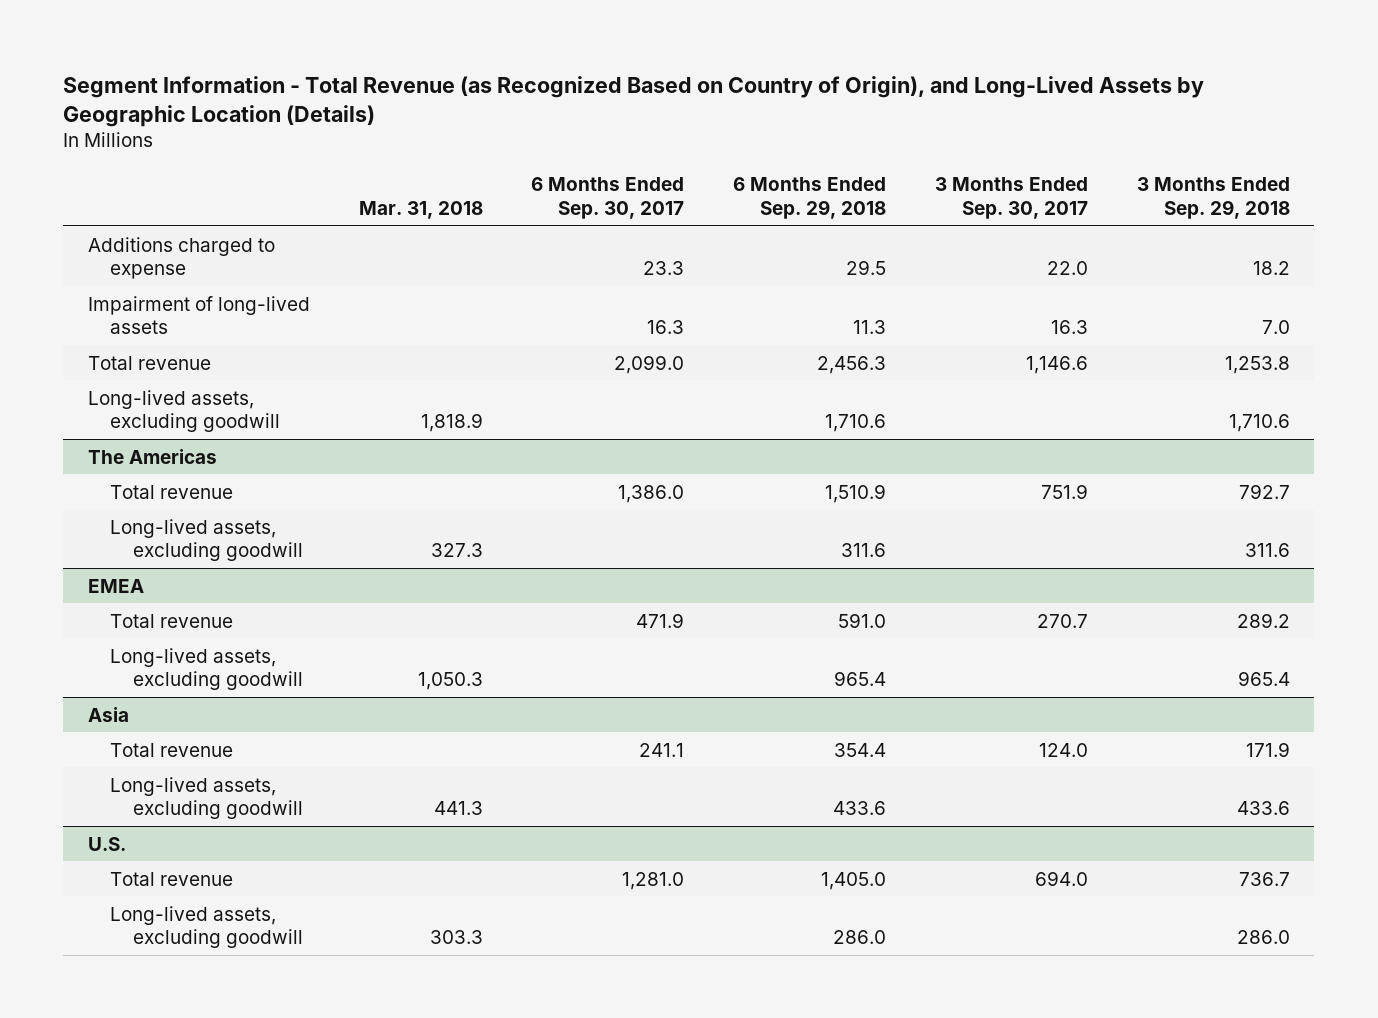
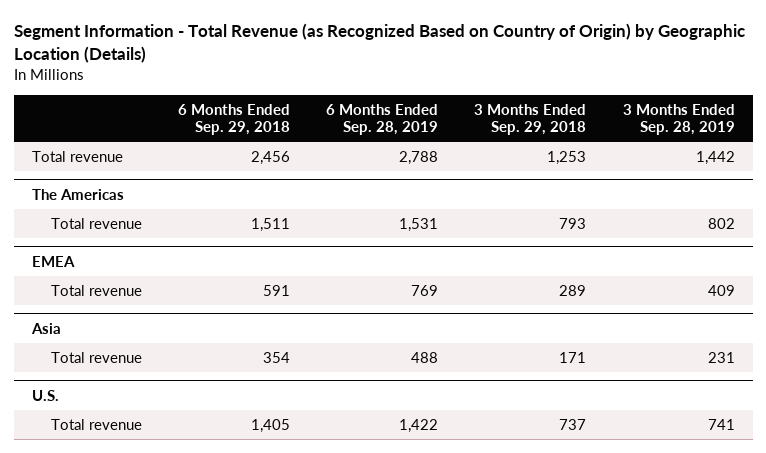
[63,75,1205,127] Segment Information - Total Revenue (as Recognized Based on Country of Origin), and Long-Lived Assets by Geographic Location (Details) -> [13,22,745,63] Segment Information - Total Revenue (as Recognized Based on Country of Origin) by Geographic Location (Details)
[358,200,483,219] Mar. 31, 2018 -> none
[531,176,685,219] 6 Months Ended Sep. 30, 2017 -> none
[935,176,1089,219] 3 Months Ended Sep. 30, 2017 -> none
none -> [326,103,439,136] 6 Months Ended Sep. 28, 2019
none -> [622,103,735,136] 3 Months Ended Sep. 28, 2019
[87,236,275,280] Additions charged to expense -> none
[87,295,310,335] Impairment of long-lived assets -> none
[87,389,281,433] Long-lived assets, excluding goodwill -> none
[817,355,887,374] 2,456.3 -> [250,150,290,165] 2,456
[1225,355,1291,374] 1,253.8 -> [547,150,587,165] 1,253
[110,518,303,562] Long-lived assets, excluding goodwill -> none
[825,483,887,503] 1,510.9 -> [250,217,290,232] 1,511
[1239,483,1291,499] 792.7 -> [559,217,587,229] 793
[110,647,303,691] Long-lived assets, excluding goodwill -> none
[838,612,887,628] 591.0 -> [262,284,290,296] 591
[1237,612,1291,628] 289.2 -> [559,284,587,296] 289
[110,776,303,820] Long-lived assets, excluding goodwill -> none
[834,742,887,757] 354.4 -> [262,351,290,363] 354
[1246,741,1291,757] 171.9 -> [559,351,587,363] 171
[110,905,303,949] Long-lived assets, excluding goodwill -> none
[821,871,887,890] 1,405.0 -> [250,418,290,433] 1,405
[1239,871,1291,886] 736.7 -> [559,418,587,430] 737

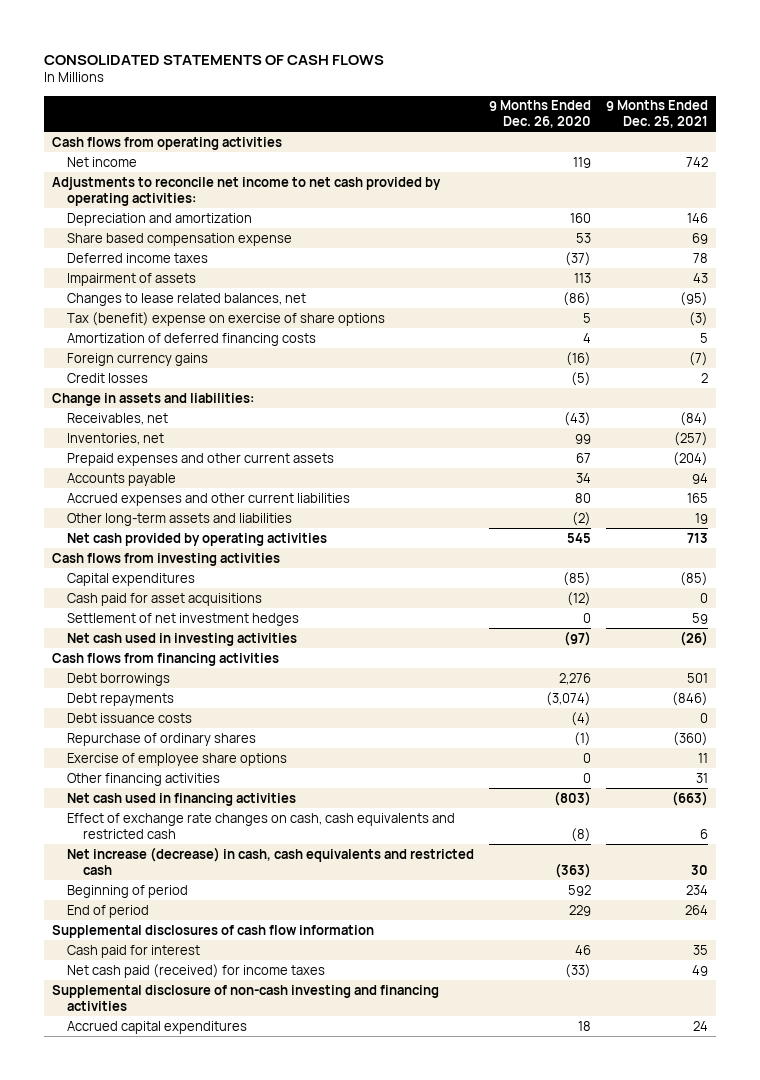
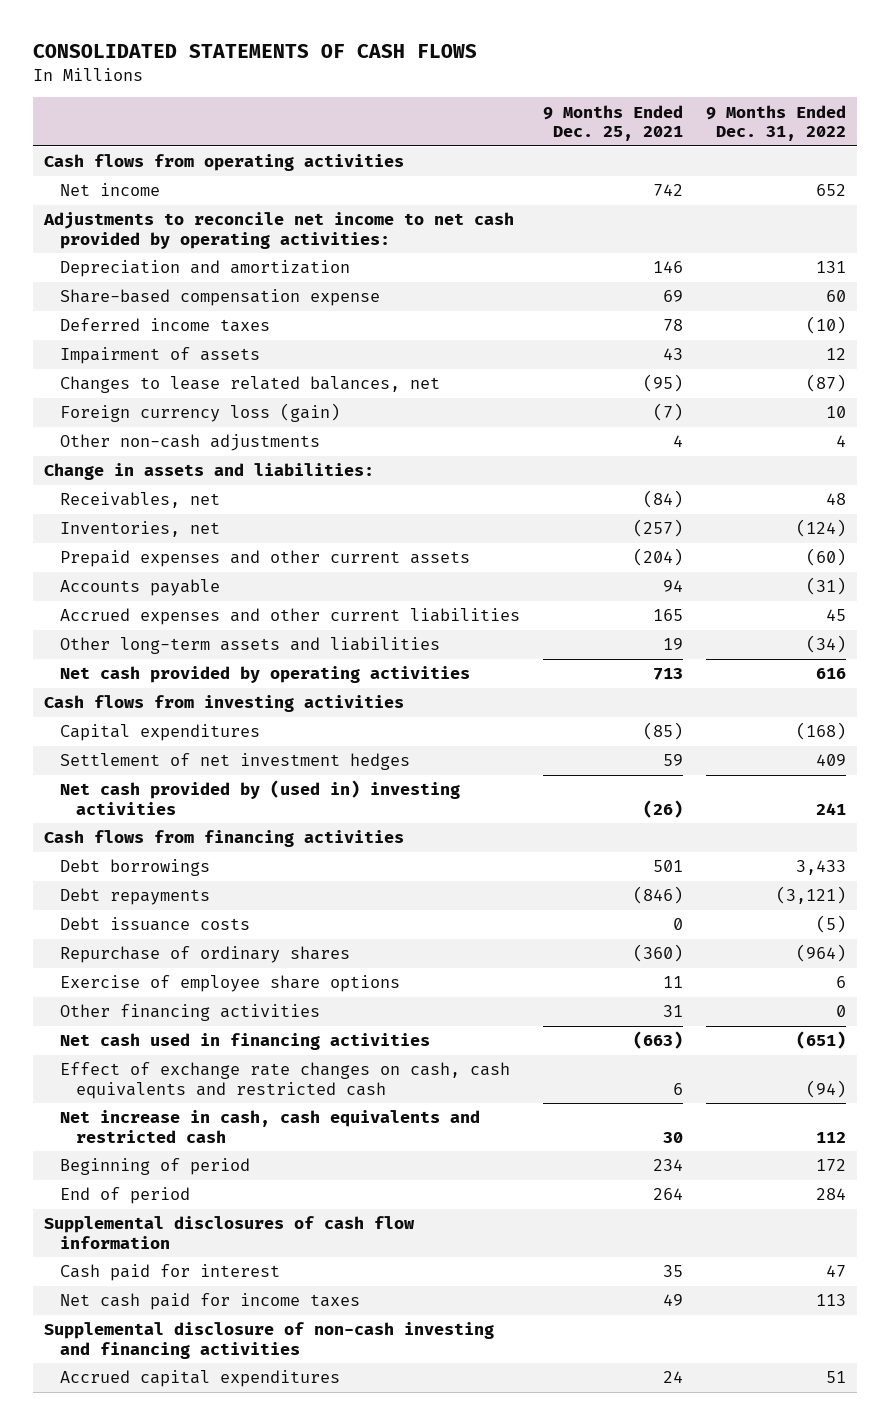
[489,100,592,129] 9 Months Ended Dec. 26, 2020 -> none
none -> [705,104,846,142] 9 Months Ended Dec. 31, 2022
[67,232,293,246] Share based compensation expense -> [60,289,381,307] Share-based compensation expense
[67,311,386,326] Tax (benefit) expense on exercise of share options -> none
[67,332,317,346] Amortization of deferred financing costs -> none
[67,372,149,383] Credit losses -> none
[67,352,209,366] Foreign currency gains -> [60,403,341,423] Foreign currency loss (gain)
none -> [60,434,321,452] Other non-cash adjustments
[67,592,263,606] Cash paid for asset acquisitions -> none
[67,632,298,646] Net cash used in investing activities -> [60,780,461,815] Net cash provided by (used in) investing activities
[67,846,475,875] Net increase (decrease) in cash, cash equivalents and restricted cash -> [60,1110,481,1143] Net increase in cash, cash equivalents and restricted cash
[67,963,326,978] Net cash paid (received) for income taxes -> [60,1293,361,1311] Net cash paid for income taxes

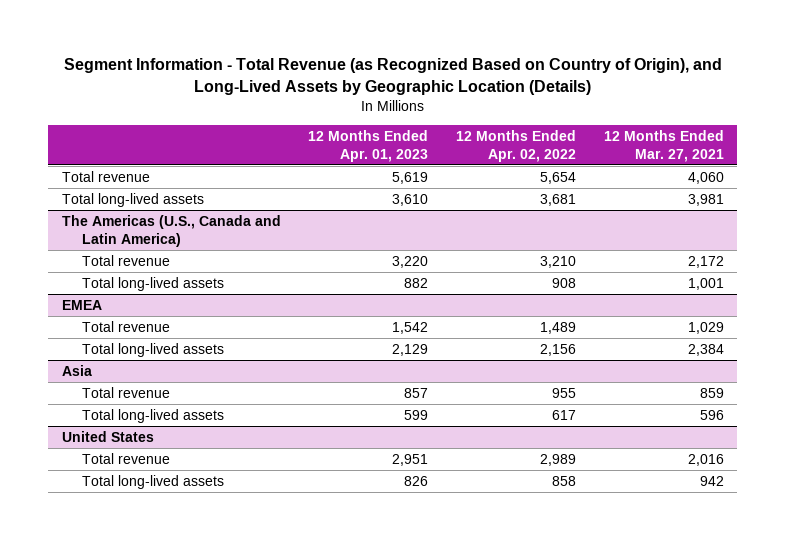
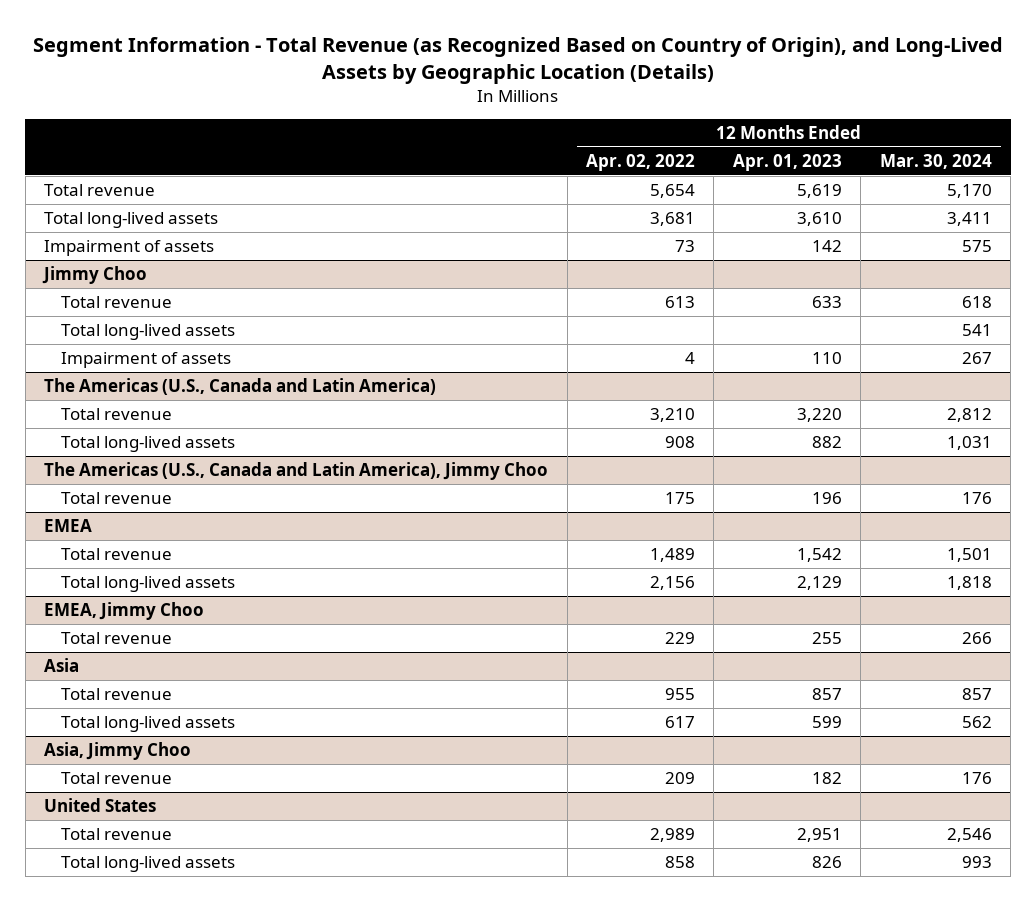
[603,129,724,162] 12 Months Ended Mar. 27, 2021 -> none
none -> [879,154,992,170] Mar. 30, 2024
none -> [44,240,215,257] Impairment of assets
none -> [42,266,148,285] Jimmy Choo
none -> [60,296,172,309] Total revenue
none -> [60,324,235,341] Total long-lived assets
none -> [60,352,231,369] Impairment of assets
none -> [44,462,549,481] The Americas (U.S., Canada and Latin America), Jimmy Choo
none -> [60,492,172,505] Total revenue
none -> [44,602,205,621] EMEA, Jimmy Choo
none -> [60,632,172,645] Total revenue
none -> [44,742,192,761] Asia, Jimmy Choo
none -> [60,772,172,785] Total revenue

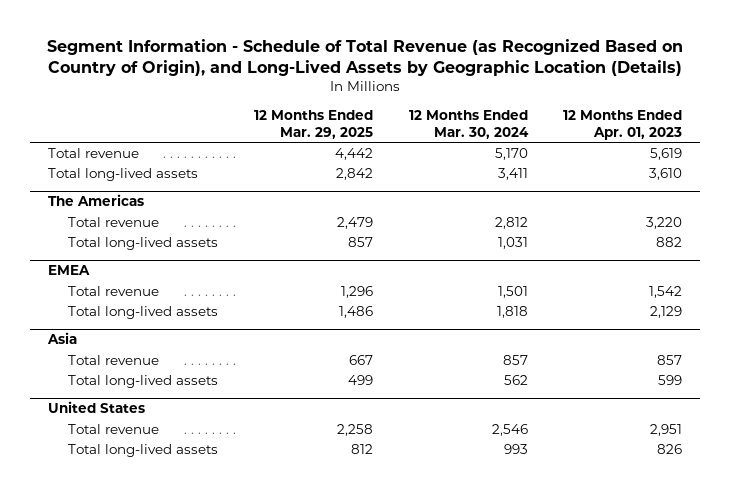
[32,36,1003,84] Segment Information - Total Revenue (as Recognized Based on Country of Origin), and Long-Lived Assets by Geographic Location (Details) -> [47,38,684,76] Segment Information - Schedule of Total Revenue (as Recognized Based on Country of Origin), and Long-Lived Assets by Geographic Location (Details)
[586,154,696,172] Apr. 02, 2022 -> none
none -> [254,110,374,139] 12 Months Ended Mar. 29, 2025
[44,240,215,257] Impairment of assets -> none
[42,266,148,285] Jimmy Choo -> none
[60,296,172,309] Total revenue -> none
[60,324,235,341] Total long-lived assets -> none
[60,352,231,369] Impairment of assets -> none
[44,378,437,396] The Americas (U.S., Canada and Latin America) -> [48,194,145,207] The Americas
[44,462,549,481] The Americas (U.S., Canada and Latin America), Jimmy Choo -> none
[60,492,172,505] Total revenue -> none
[44,602,205,621] EMEA, Jimmy Choo -> none
[60,632,172,645] Total revenue -> none
[44,742,192,761] Asia, Jimmy Choo -> none
[60,772,172,785] Total revenue -> none

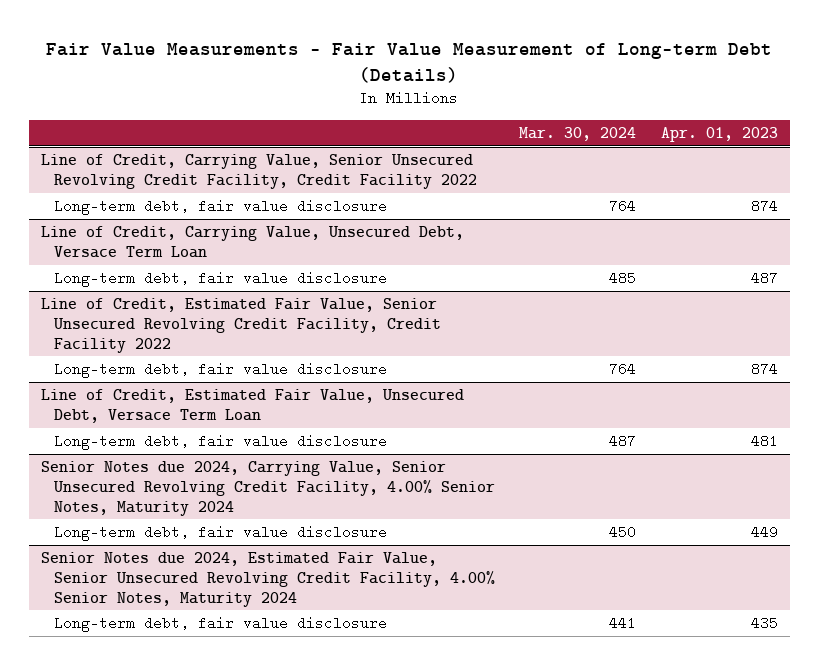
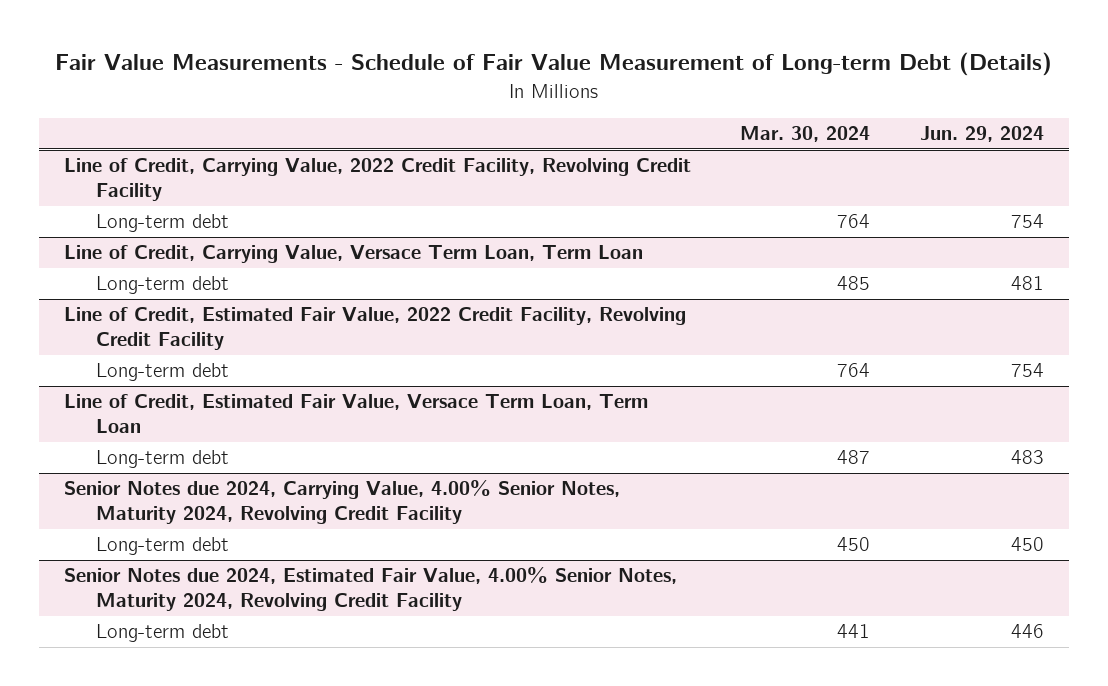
[46,42,773,83] Fair Value Measurements - Fair Value Measurement of Long-term Debt (Details) -> [54,52,1052,77] Fair Value Measurements - Schedule of Fair Value Measurement of Long-term Debt (Details)
[660,127,778,143] Apr. 01, 2023 -> none
none -> [919,126,1044,143] Jun. 29, 2024
[40,154,477,189] Line of Credit, Carrying Value, Senior Unsecured Revolving Credit Facility, Credit Facility 2022 -> [63,158,691,202] Line of Credit, Carrying Value, 2022 Credit Facility, Revolving Credit Facility
[53,199,387,216] Long-term debt, fair value disclosure -> [96,214,230,233] Long-term debt
[40,226,464,258] Line of Credit, Carrying Value, Unsecured Debt, Versace Term Loan -> [63,245,643,264] Line of Credit, Carrying Value, Versace Term Loan, Term Loan
[53,271,387,288] Long-term debt, fair value disclosure -> [96,276,230,295] Long-term debt
[40,298,441,353] Line of Credit, Estimated Fair Value, Senior Unsecured Revolving Credit Facility, Credit Facility 2022 -> [63,307,686,351] Line of Credit, Estimated Fair Value, 2022 Credit Facility, Revolving Credit Facility
[53,362,387,379] Long-term debt, fair value disclosure -> [96,363,230,382] Long-term debt
[40,389,464,423] Line of Credit, Estimated Fair Value, Unsecured Debt, Versace Term Loan -> [63,394,648,434] Line of Credit, Estimated Fair Value, Versace Term Loan, Term Loan
[53,434,387,451] Long-term debt, fair value disclosure -> [96,450,230,469] Long-term debt
[40,461,495,516] Senior Notes due 2024, Carrying Value, Senior Unsecured Revolving Credit Facility, 4.00% Senior Notes, Maturity 2024 -> [63,480,620,525] Senior Notes due 2024, Carrying Value, 4.00% Senior Notes, Maturity 2024, Revolving Credit Facility
[53,525,387,542] Long-term debt, fair value disclosure -> [96,537,230,556] Long-term debt
[40,552,495,607] Senior Notes due 2024, Estimated Fair Value, Senior Unsecured Revolving Credit Facility, 4.00% Senior Notes, Maturity 2024 -> [63,567,677,612] Senior Notes due 2024, Estimated Fair Value, 4.00% Senior Notes, Maturity 2024, Revolving Credit Facility
[53,616,387,633] Long-term debt, fair value disclosure -> [96,624,230,643] Long-term debt

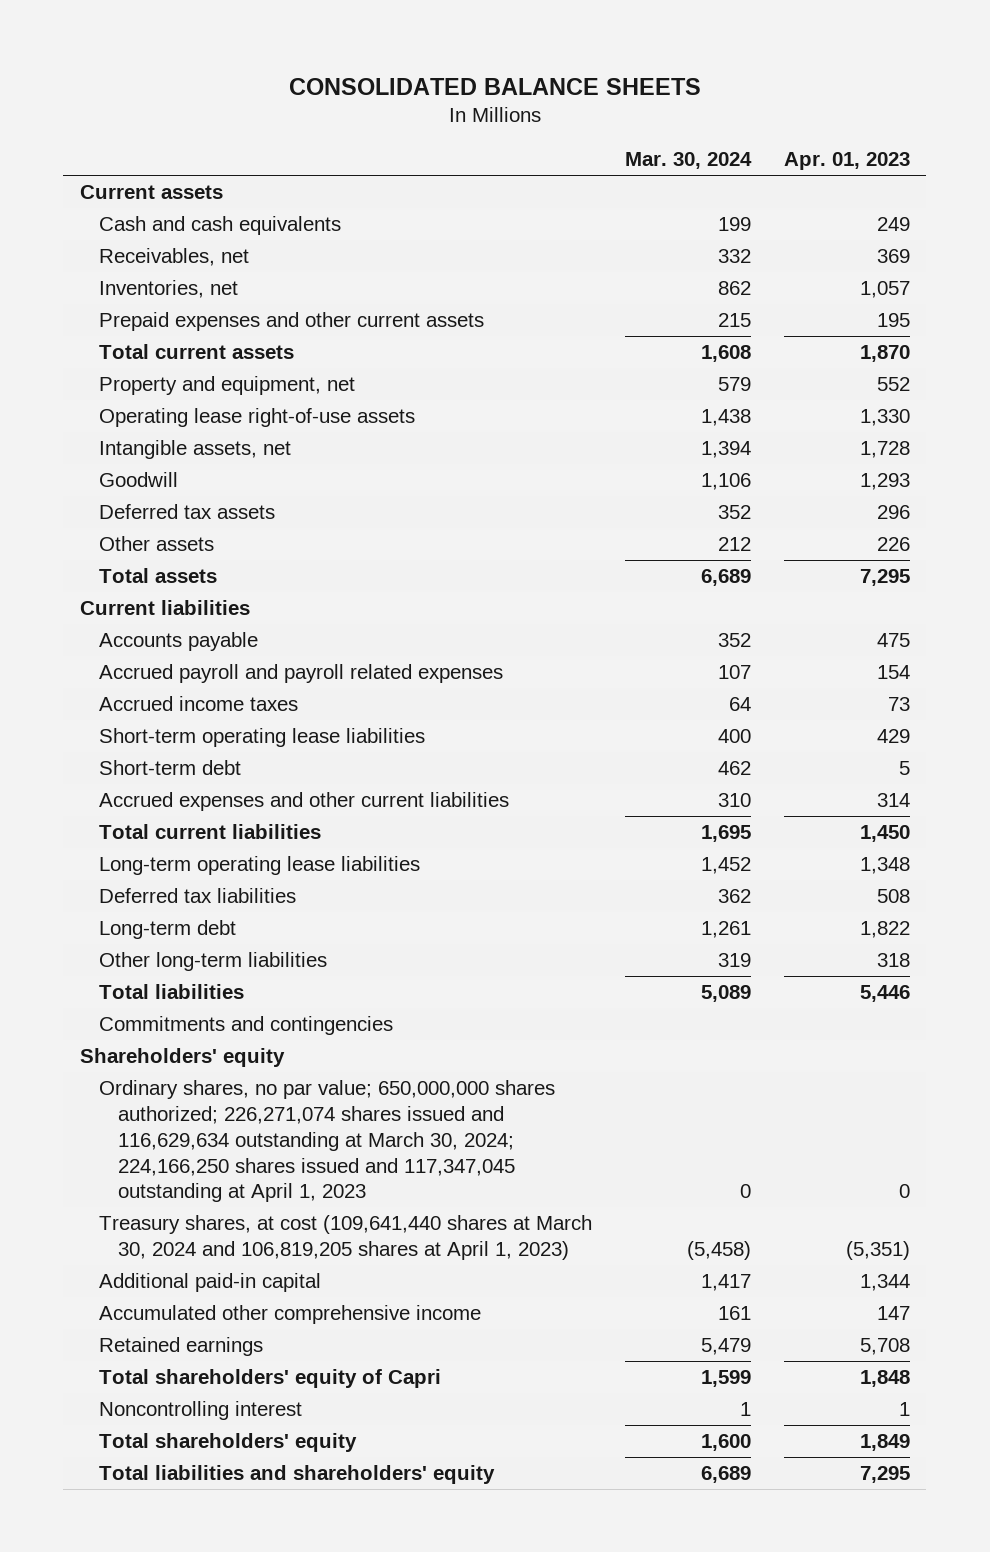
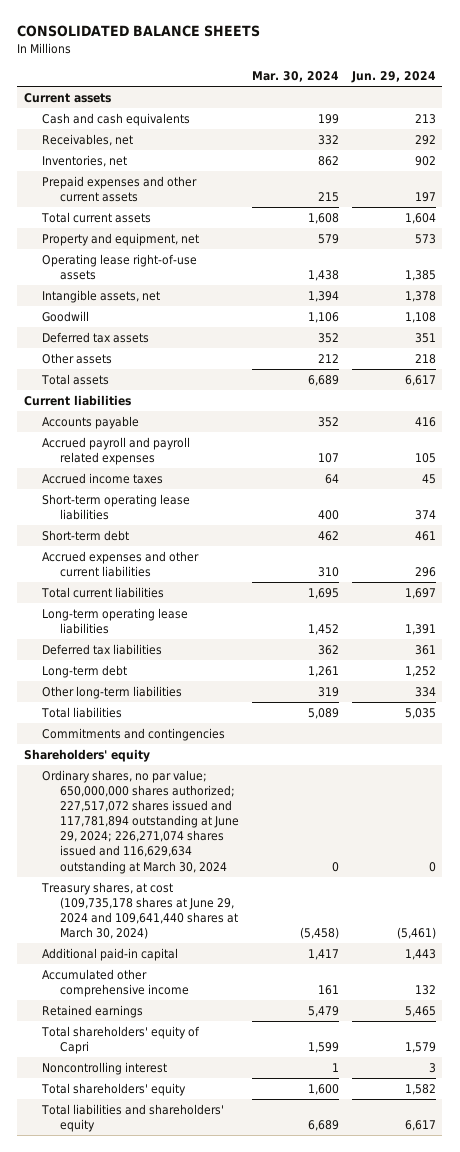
[783,151,910,170] Apr. 01, 2023 -> none
none -> [351,71,437,84] Jun. 29, 2024
[99,1080,556,1203] Ordinary shares, no par value; 650,000,000 shares authorized; 226,271,074 shares issued and 116,629,634 outstanding at March 30, 2024; 224,166,250 shares issued and 117,347,045 outstanding at April 1, 2023 -> [42,770,240,874] Ordinary shares, no par value; 650,000,000 shares authorized; 227,517,072 shares issued and 117,781,894 outstanding at June 29, 2024; 226,271,074 shares issued and 116,629,634 outstanding at March 30, 2024
[99,1215,593,1260] Treasury shares, at cost (109,641,440 shares at March 30, 2024 and 106,819,205 shares at April 1, 2023) -> [41,882,239,940] Treasury shares, at cost (109,735,178 shares at June 29, 2024 and 109,641,440 shares at March 30, 2024)

